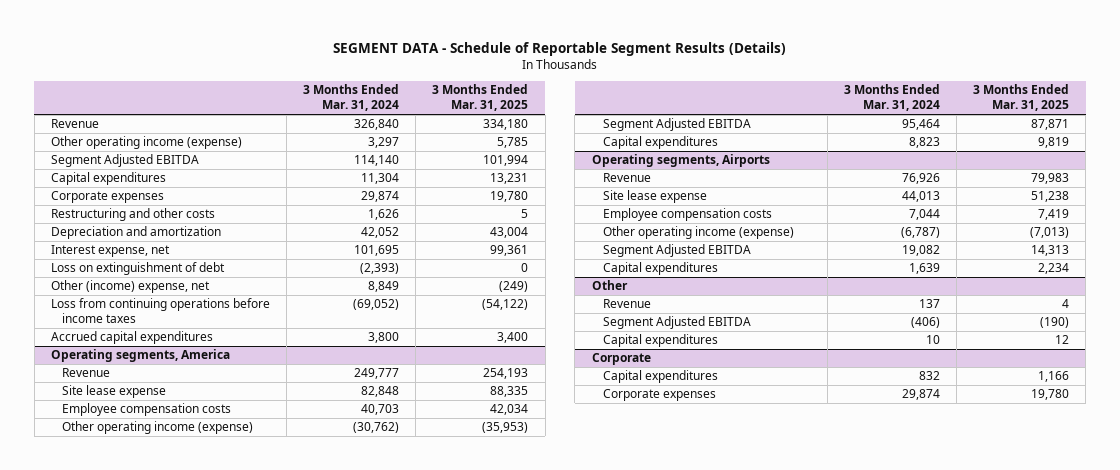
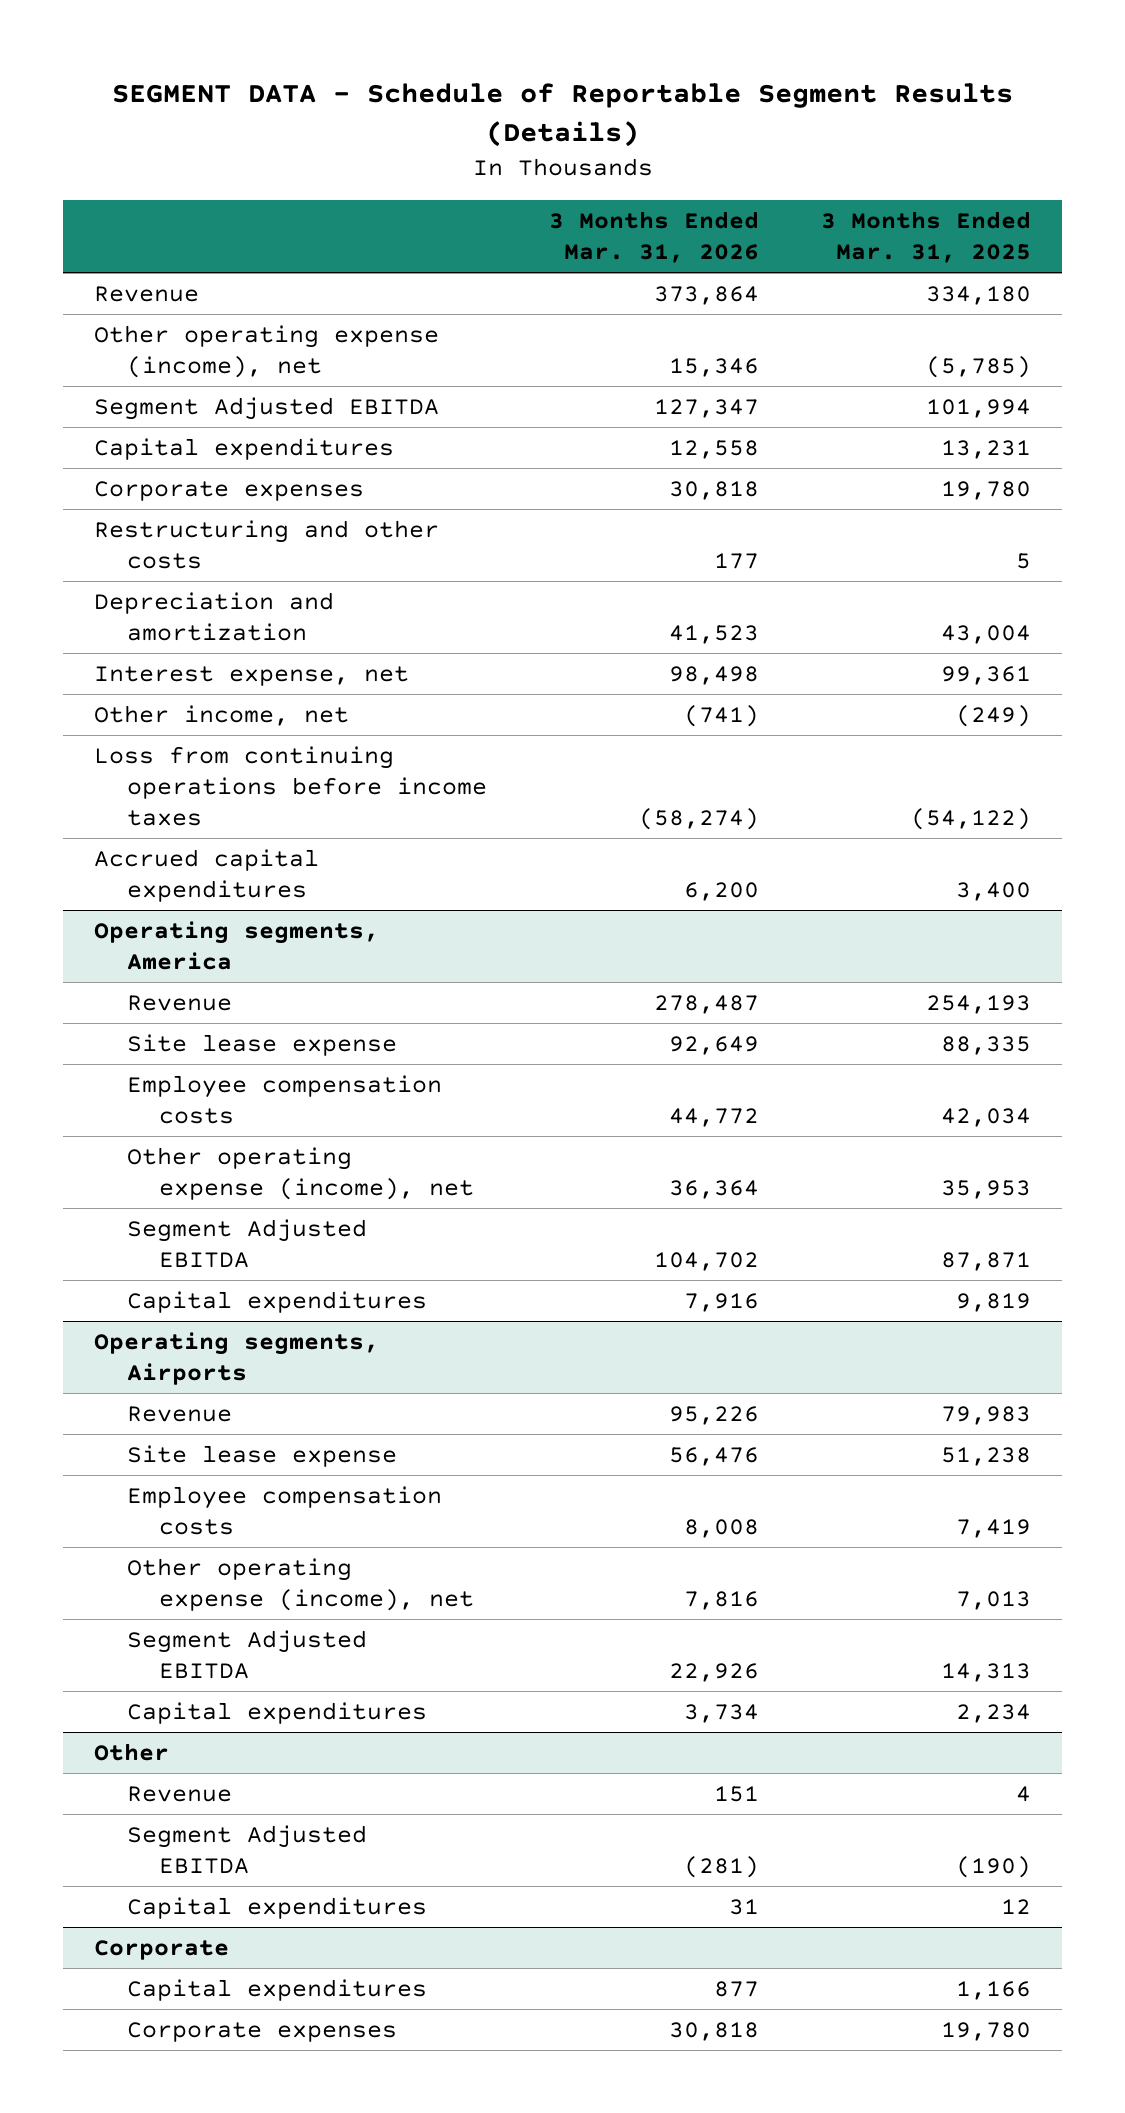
[303,84,400,112] 3 Months Ended Mar. 31, 2024 -> none
none -> [548,211,759,263] 3 Months Ended Mar. 31, 2026
[50,136,242,150] Other operating income (expense) -> [93,325,439,378] Other operating expense (income), net
[497,137,529,149] 5,785 -> [926,355,1032,378] (5,785)
[50,262,225,276] Loss on extinguishment of debt -> none
[50,280,210,294] Other (income) expense, net -> [93,705,349,727] Other income, net
[62,421,254,435] Other operating income (expense) -> [126,1147,475,1200] Other operating expense (income), net
[482,422,529,434] (35,953) -> [941,1179,1032,1199] 35,953
[603,226,795,240] Other operating income (expense) -> [126,1558,475,1611] Other operating expense (income), net
[1030,227,1070,239] (7,013) -> [956,1590,1032,1610] 7,013

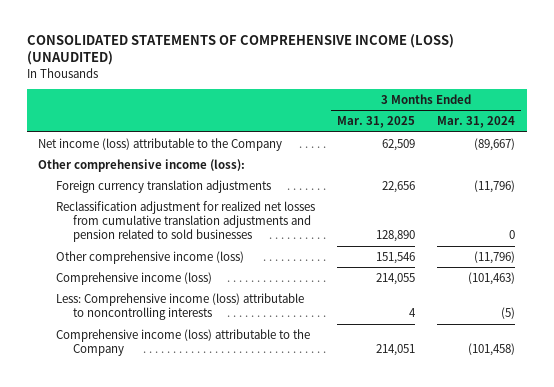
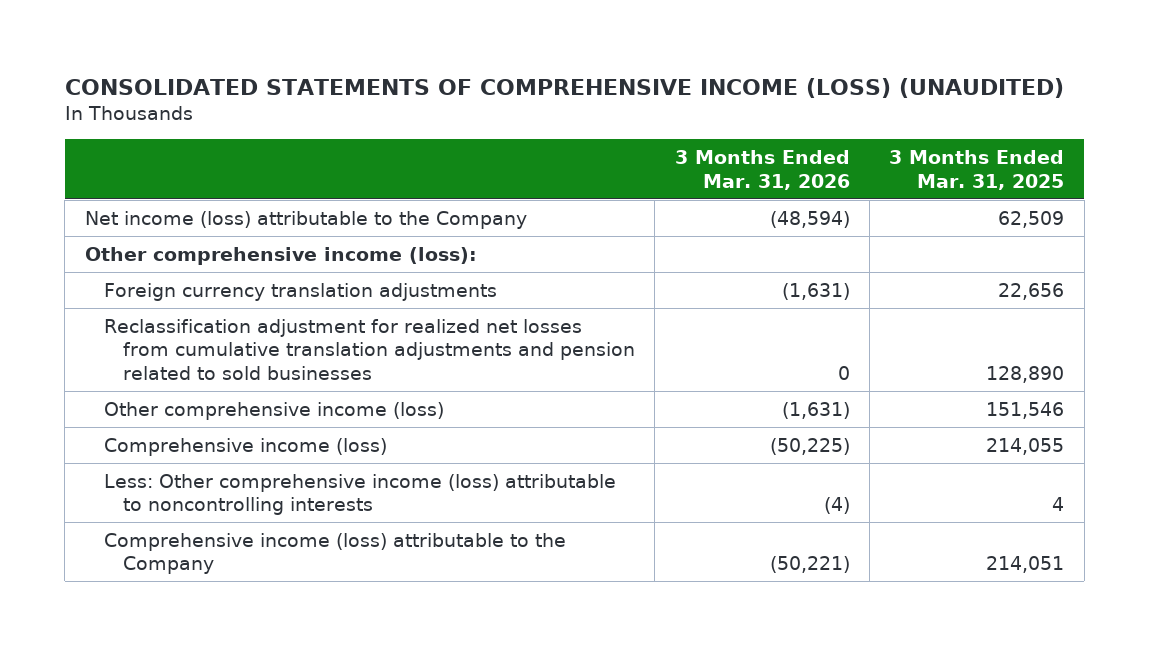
[437,116,516,129] Mar. 31, 2024 -> none
none -> [674,150,850,190] 3 Months Ended Mar. 31, 2026
[55,292,304,321] Less: Comprehensive income (loss) attributable to noncontrolling interests -> [103,473,616,516] Less: Other comprehensive income (loss) attributable to noncontrolling interests

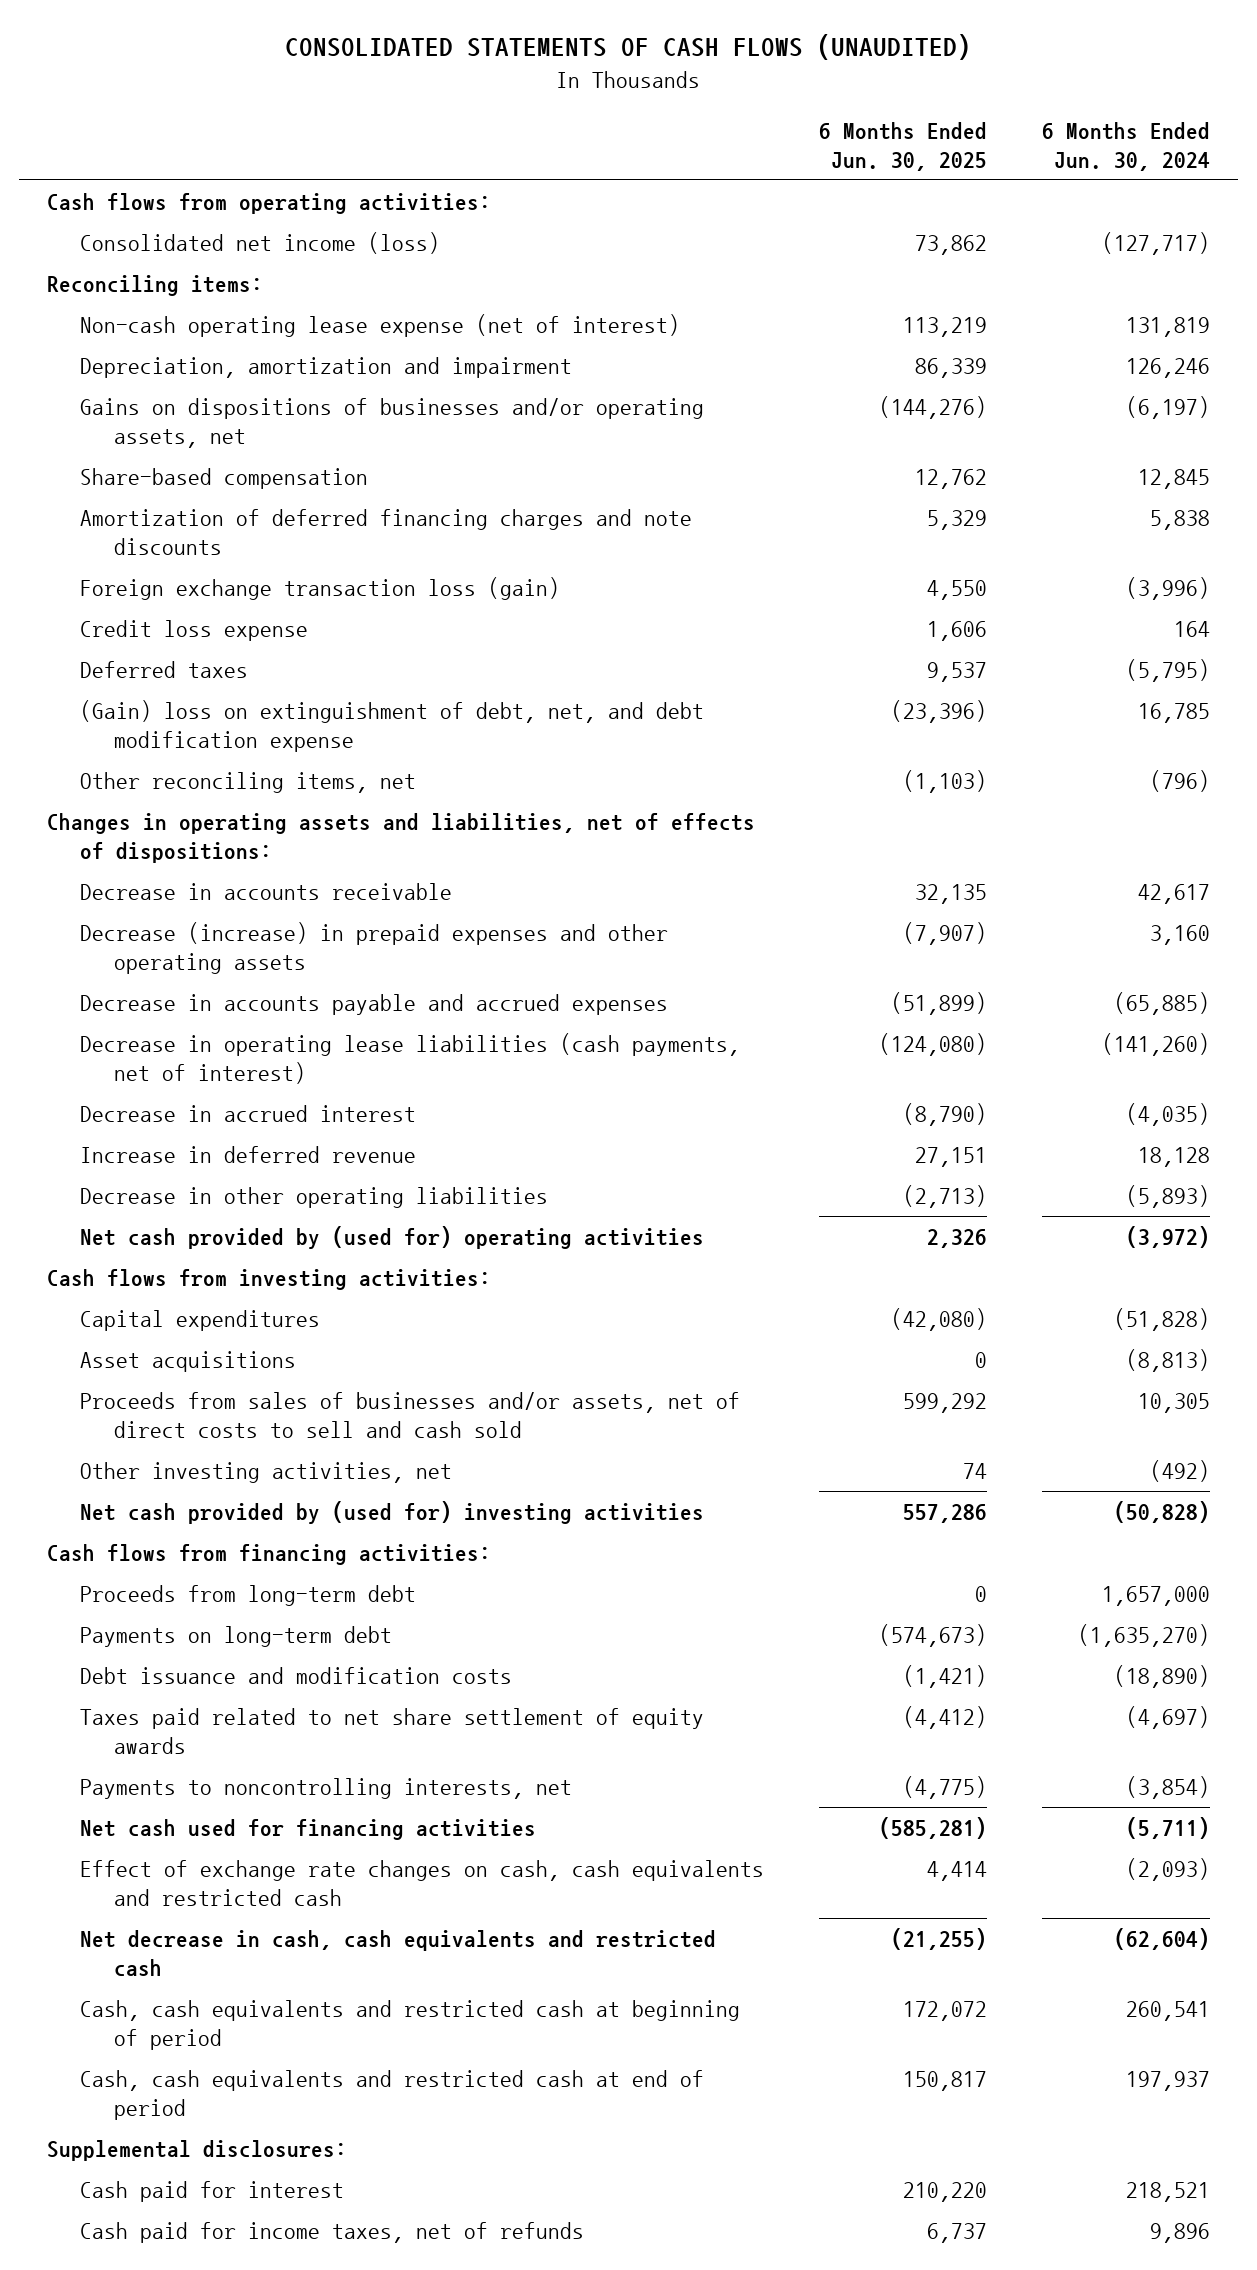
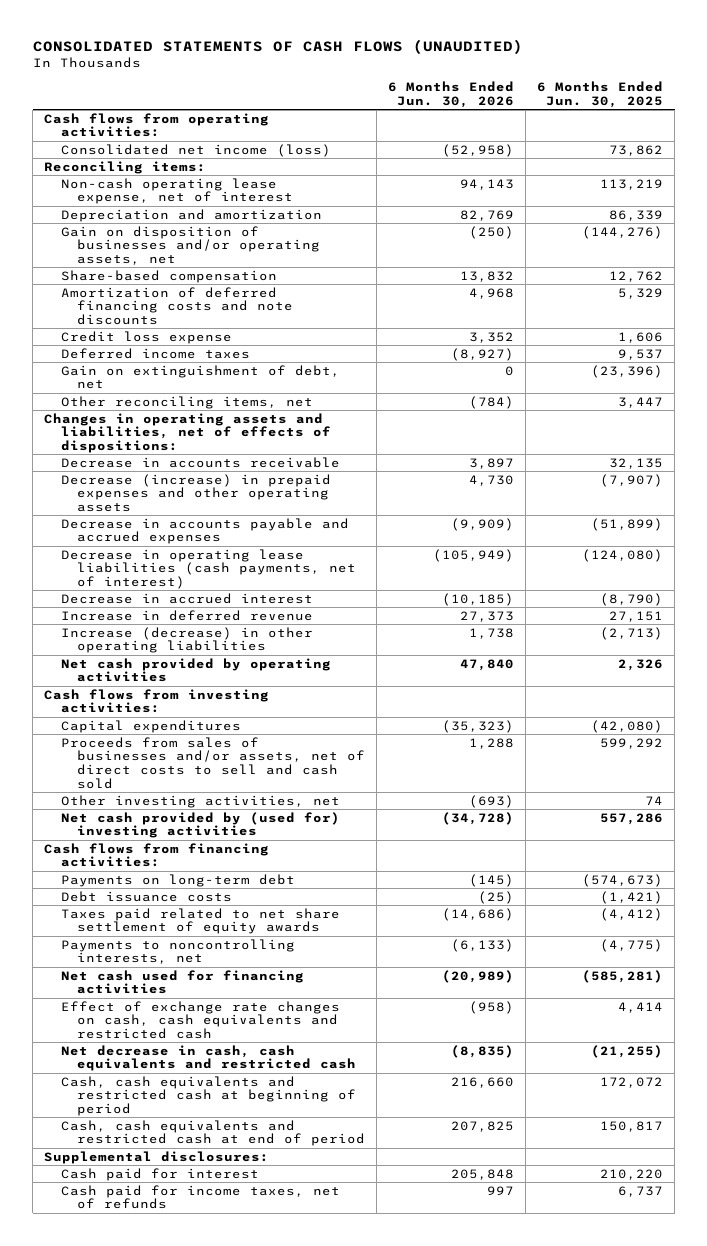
[1042,121,1211,171] 6 Months Ended Jun. 30, 2024 -> none
none -> [388,81,515,108] 6 Months Ended Jun. 30, 2026
[80,313,681,337] Non-cash operating lease expense (net of interest) -> [60,177,294,205] Non-cash operating lease expense, net of interest
[80,356,573,378] Depreciation, amortization and impairment -> [60,208,322,222] Depreciation and amortization
[80,397,705,449] Gains on dispositions of businesses and/or operating assets, net -> [60,225,321,266] Gain on disposition of businesses and/or operating assets, net
[80,576,561,600] Foreign exchange transaction loss (gain) -> none
[80,508,693,556] Amortization of deferred financing charges and note discounts -> [60,286,294,326] Amortization of deferred financing costs and note discounts
[80,660,249,678] Deferred taxes -> [60,347,250,359] Deferred income taxes
[80,699,705,753] (Gain) loss on extinguishment of debt, net, and debt modification expense -> [60,364,340,390] Gain on extinguishment of debt, net
[903,769,988,793] (1,103) -> [618,396,664,408] 3,447
[80,1186,549,1208] Decrease in other operating liabilities -> [60,626,313,654] Increase (decrease) in other operating liabilities
[80,1225,705,1249] Net cash provided by (used for) operating activities -> [60,657,331,683] Net cash provided by operating activities
[80,1350,297,1372] Asset acquisitions -> none
[80,1584,417,1606] Proceeds from long-term debt -> none
[80,1666,513,1684] Debt issuance and modification costs -> [60,890,232,902] Debt issuance costs

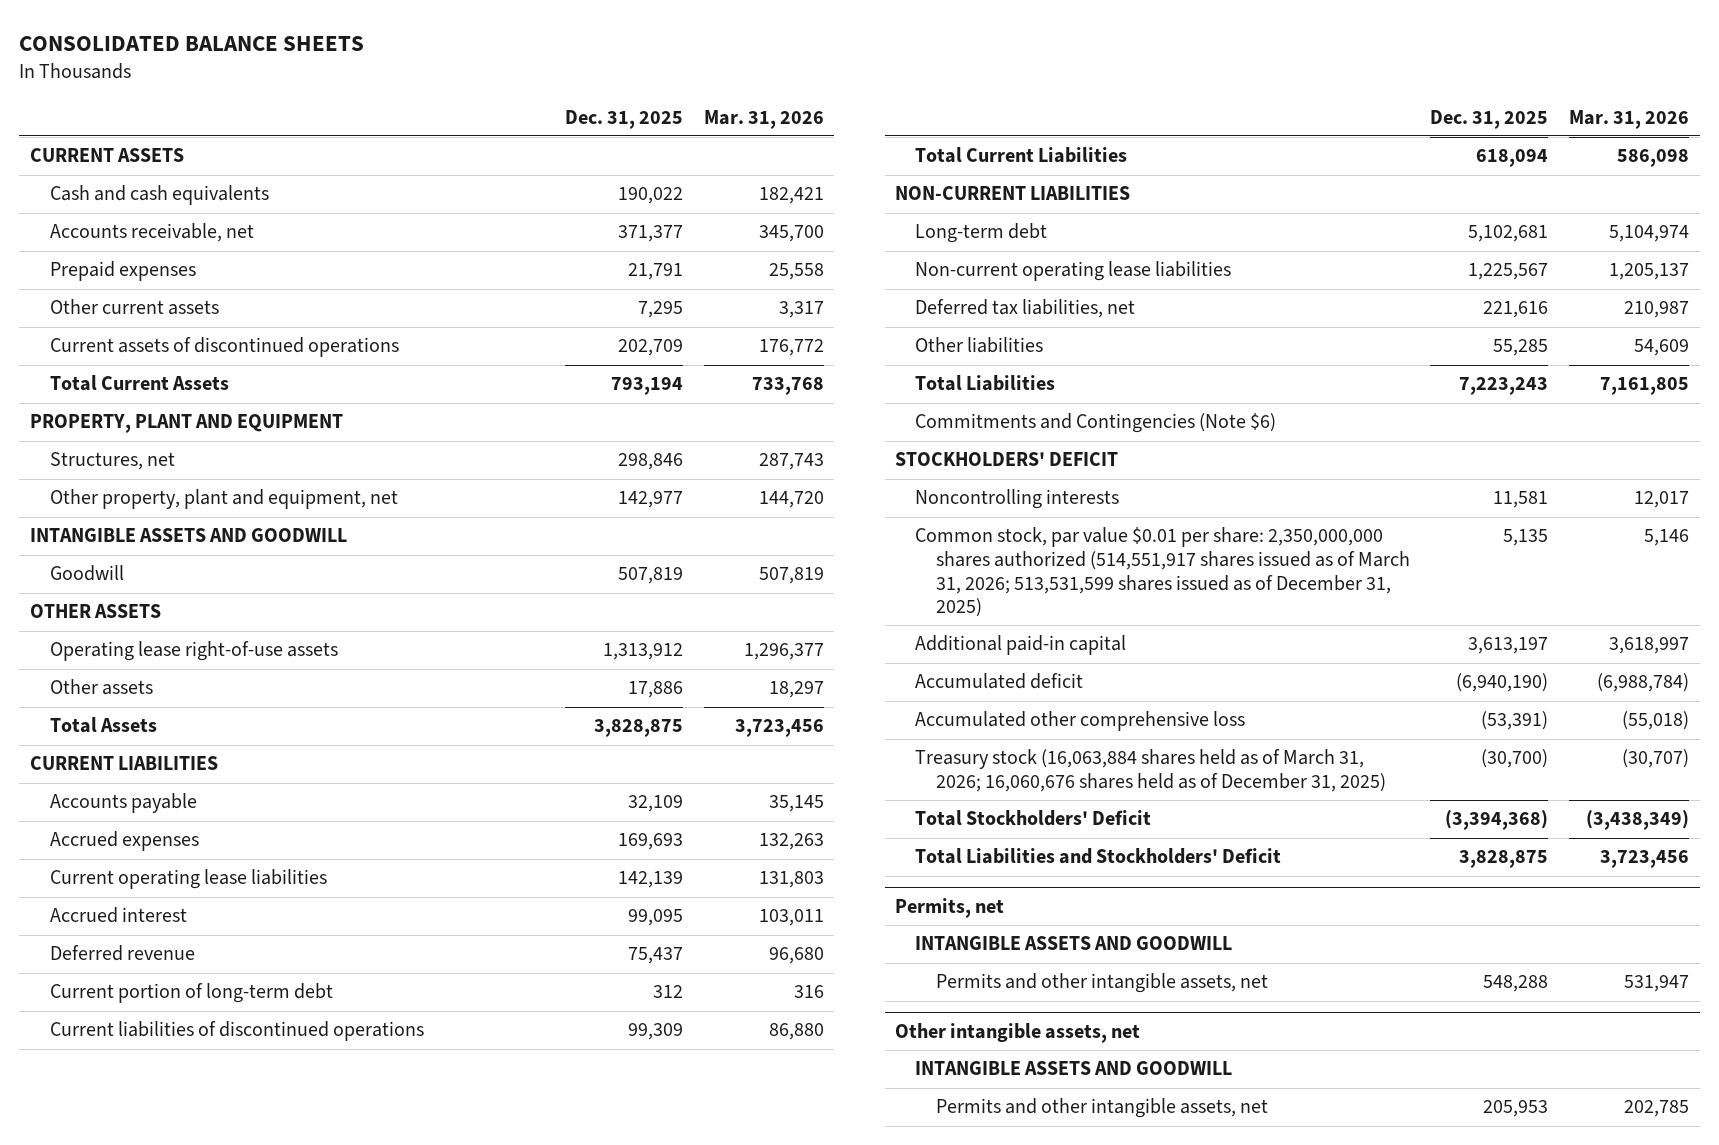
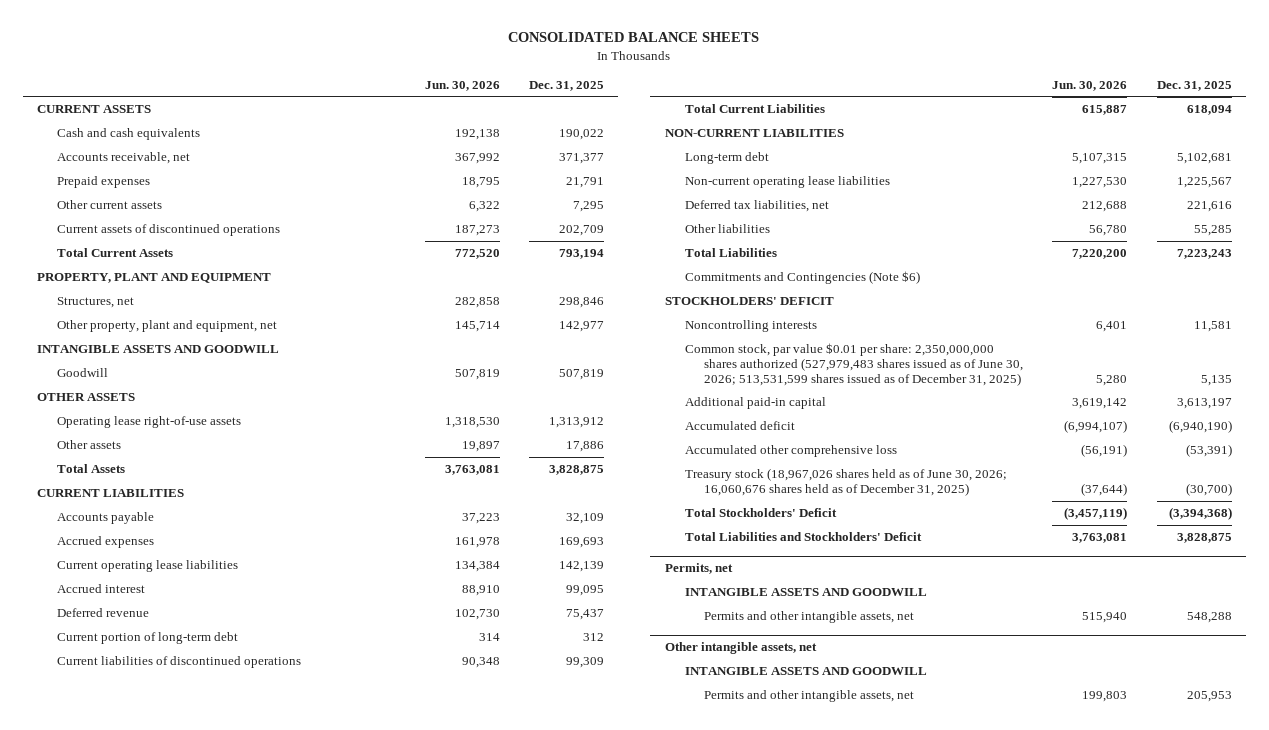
[703,109,824,129] Mar. 31, 2026 -> none
none -> [424,80,500,91] Jun. 30, 2026
[915,527,1410,618] Common stock, par value $0.01 per share: 2,350,000,000 shares authorized (514,551,917 shares issued as of March 31, 2026; 513,531,599 shares issued as of December 31, 2025) -> [684,343,1023,386] Common stock, par value $0.01 per share: 2,350,000,000 shares authorized (527,979,483 shares issued as of June 30, 2026; 513,531,599 shares issued as of December 31, 2025)
[915,749,1386,793] Treasury stock (16,063,884 shares held as of March 31, 2026; 16,060,676 shares held as of December 31, 2025) -> [684,468,1007,496] Treasury stock (18,967,026 shares held as of June 30, 2026; 16,060,676 shares held as of December 31, 2025)

